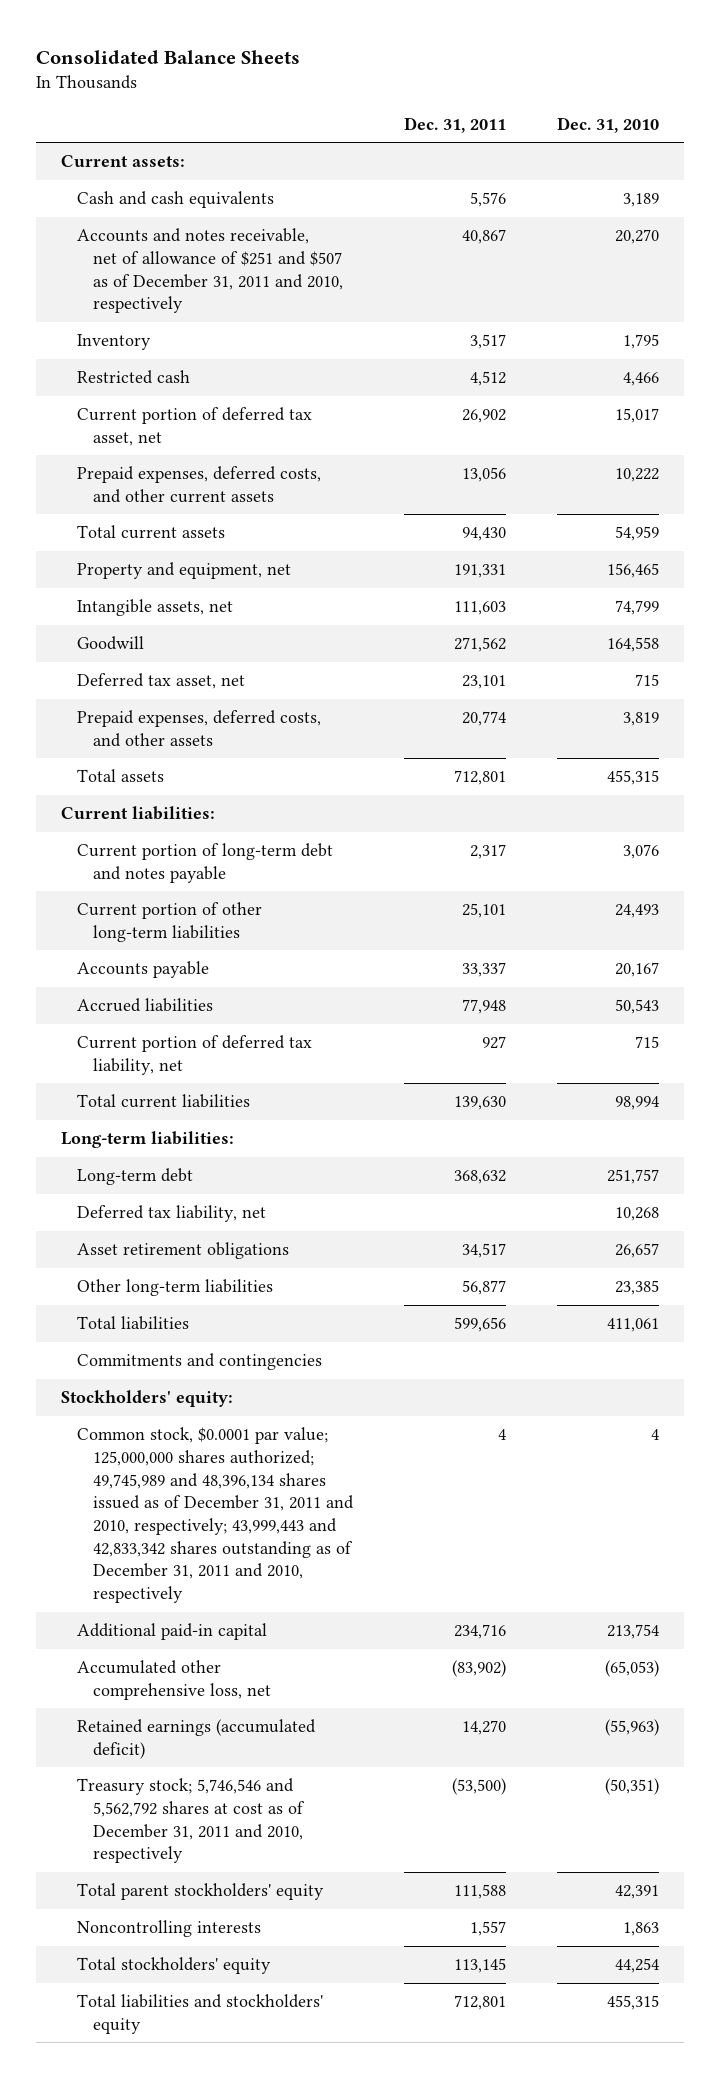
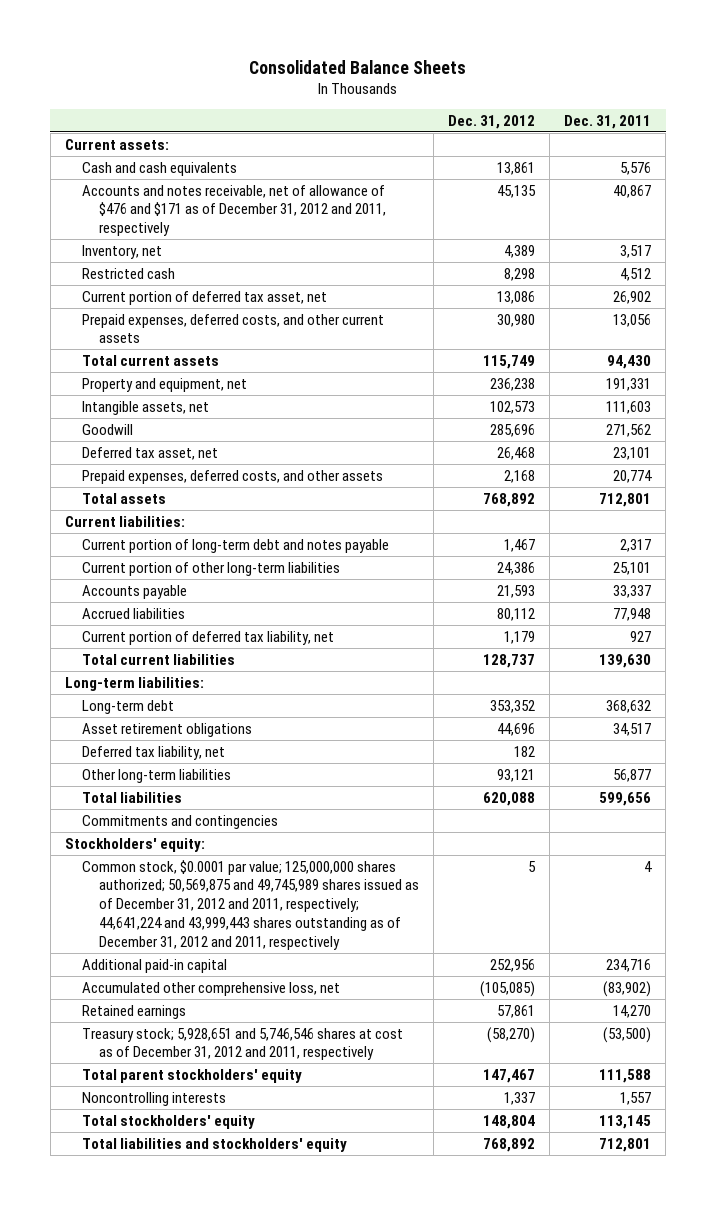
[556,116,659,133] Dec. 31, 2010 -> none
none -> [448,114,536,129] Dec. 31, 2012
[76,228,343,314] Accounts and notes receivable, net of allowance of $251 and $507 as of December 31, 2011 and 2010, respectively -> [81,184,386,237] Accounts and notes receivable, net of allowance of $476 and $171 as of December 31, 2012 and 2011, respectively
[76,334,151,351] Inventory -> [81,244,162,259] Inventory, net
[76,1205,266,1223] Deferred tax liability, net -> [81,745,225,760] Deferred tax liability, net
[76,1427,354,1604] Common stock, $0.0001 par value; 125,000,000 shares authorized; 49,745,989 and 48,396,134 shares issued as of December 31, 2011 and 2010, respectively; 43,999,443 and 42,833,342 shares outstanding as of December 31, 2011 and 2010, respectively -> [81,859,419,950] Common stock, $0.0001 par value; 125,000,000 shares authorized; 50,569,875 and 49,745,989 shares issued as of December 31, 2012 and 2011, respectively; 44,641,224 and 43,999,443 shares outstanding as of December 31, 2012 and 2011, respectively
[76,1719,316,1759] Retained earnings (accumulated deficit) -> [81,1004,186,1019] Retained earnings
[76,1778,305,1864] Treasury stock; 5,746,546 and 5,562,792 shares at cost as of December 31, 2011 and 2010, respectively -> [81,1027,403,1061] Treasury stock; 5,928,651 and 5,746,546 shares at cost as of December 31, 2012 and 2011, respectively

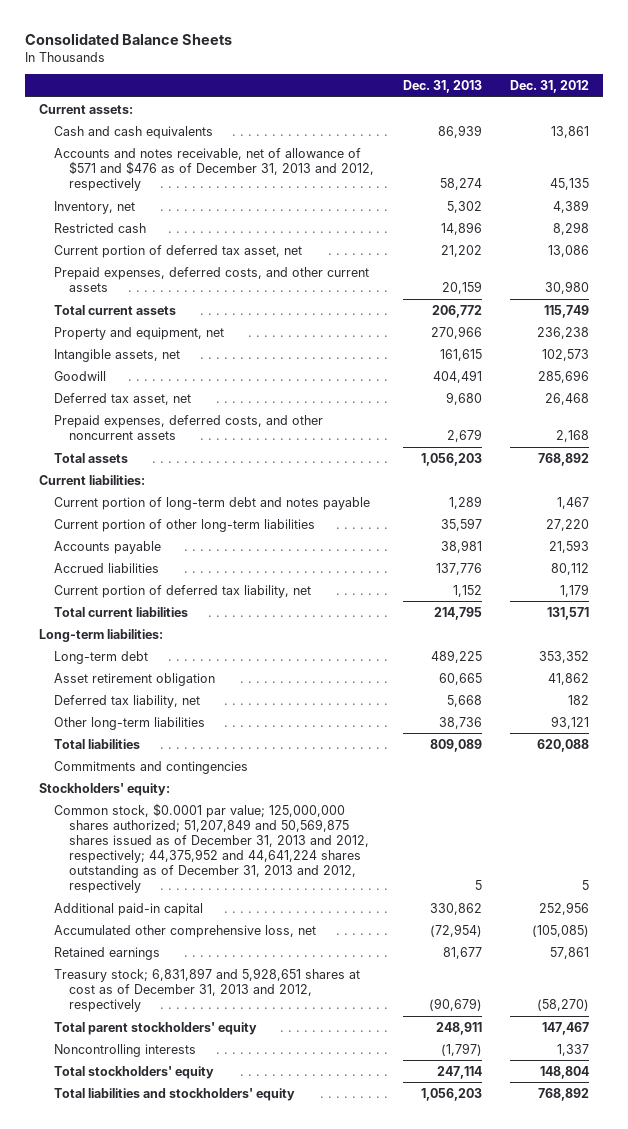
[564,114,652,129] Dec. 31, 2011 -> none
none -> [402,80,482,94] Dec. 31, 2013
[81,184,386,237] Accounts and notes receivable, net of allowance of $476 and $171 as of December 31, 2012 and 2011, respectively -> [54,147,375,192] Accounts and notes receivable, net of allowance of $571 and $476 as of December 31, 2013 and 2012, respectively
[81,469,383,484] Prepaid expenses, deferred costs, and other assets -> [54,414,324,440] Prepaid expenses, deferred costs, and other noncurrent assets
[497,561,536,575] 24,386 -> [545,518,589,531] 27,220
[483,653,536,668] 128,737 -> [546,606,589,620] 131,571
[81,722,252,737] Asset retirement obligations -> [54,672,216,686] Asset retirement obligation
[497,722,536,736] 44,696 -> [547,672,589,685] 41,862
[81,859,419,950] Common stock, $0.0001 par value; 125,000,000 shares authorized; 50,569,875 and 49,745,989 shares issued as of December 31, 2012 and 2011, respectively; 44,641,224 and 43,999,443 shares outstanding as of December 31, 2012 and 2011, respectively -> [54,802,370,894] Common stock, $0.0001 par value; 125,000,000 shares authorized; 51,207,849 and 50,569,875 shares issued as of December 31, 2013 and 2012, respectively; 44,375,952 and 44,641,224 shares outstanding as of December 31, 2013 and 2012, respectively
[81,1027,403,1061] Treasury stock; 5,928,651 and 5,746,546 shares at cost as of December 31, 2012 and 2011, respectively -> [54,967,361,1013] Treasury stock; 6,831,897 and 5,928,651 shares at cost as of December 31, 2013 and 2012, respectively

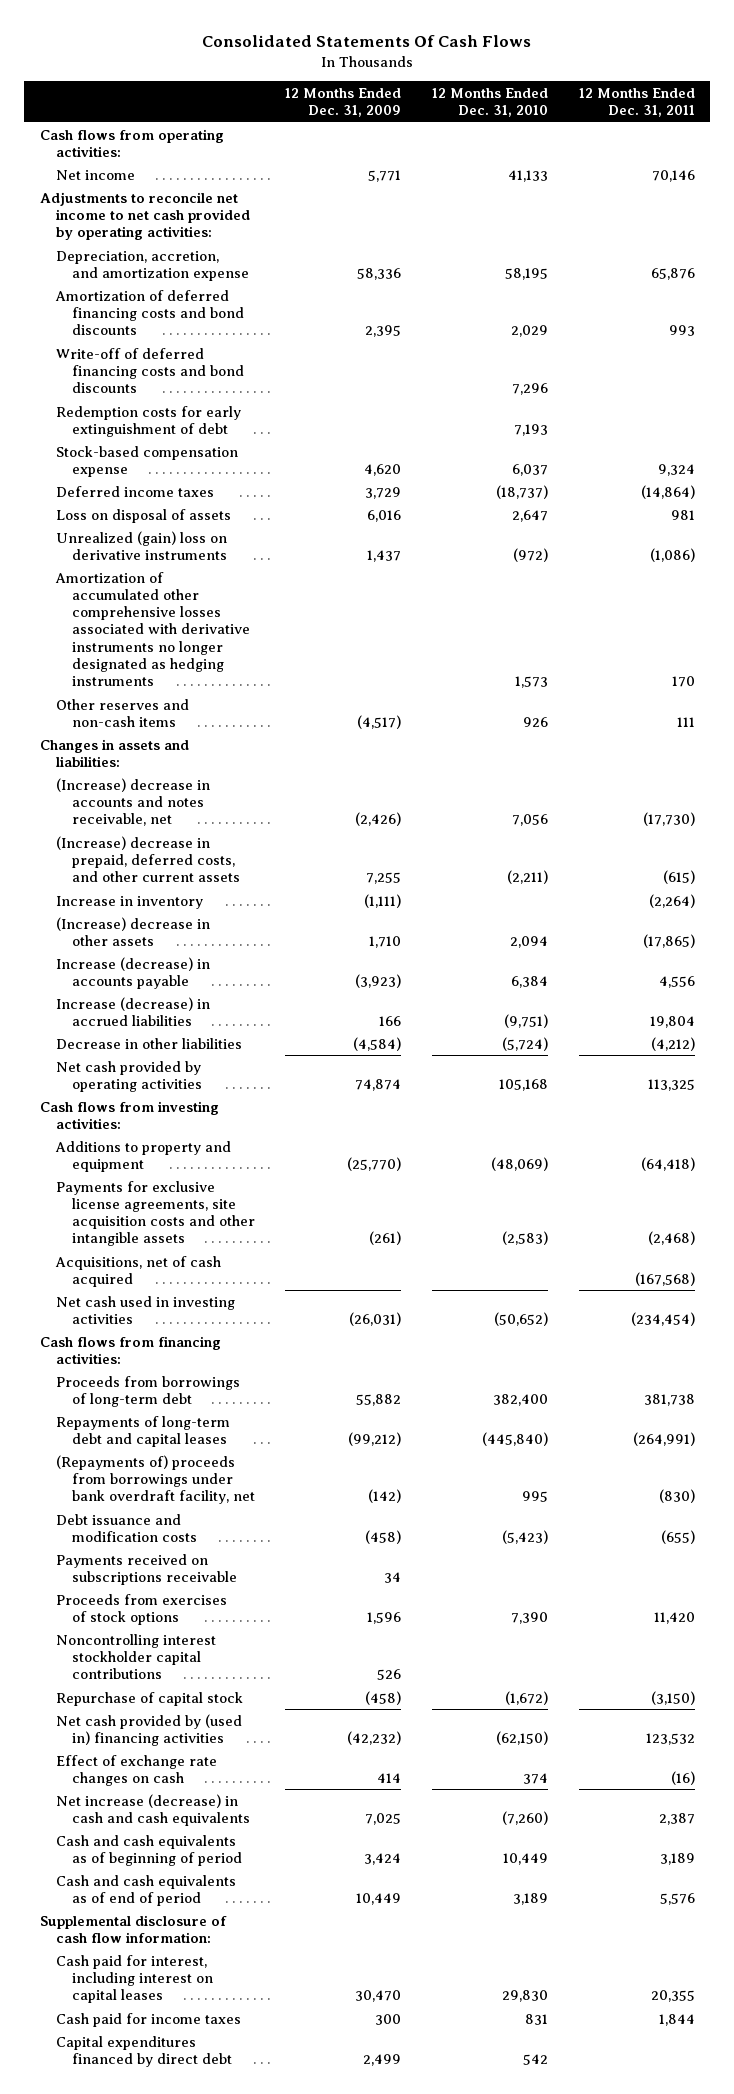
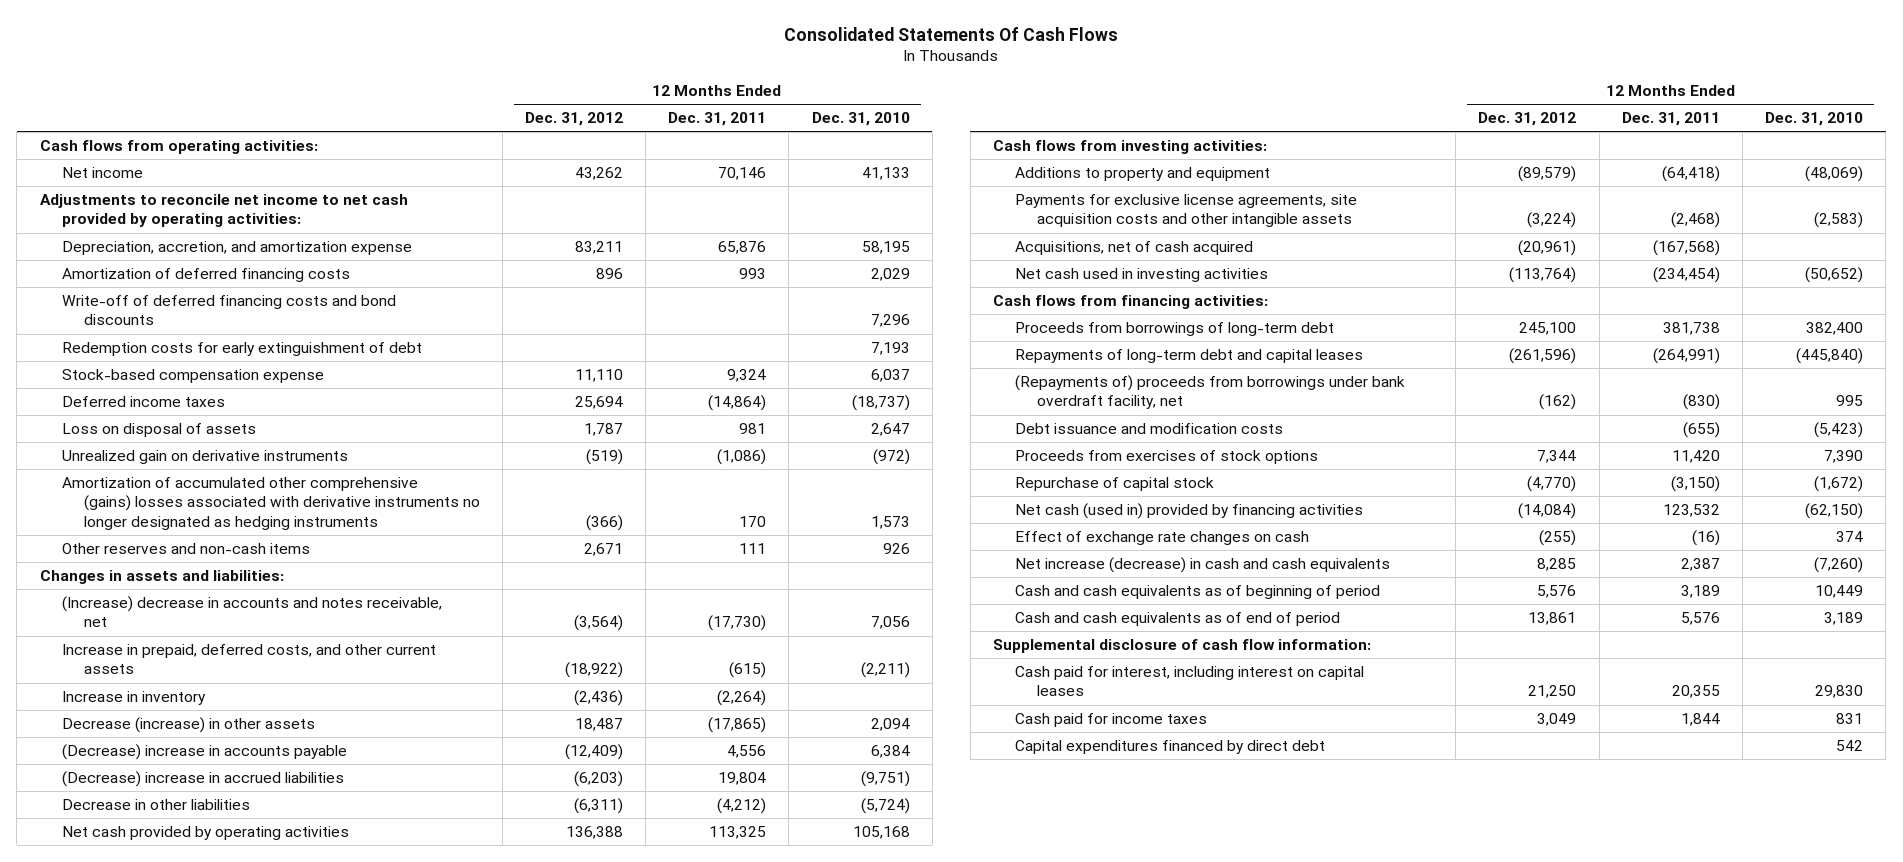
[285,88,402,118] 12 Months Ended Dec. 31, 2009 -> none
none -> [524,112,623,127] Dec. 31, 2012
[54,289,244,336] Amortization of deferred financing costs and bond discounts -> [61,268,350,283] Amortization of deferred financing costs
[55,530,227,560] Unrealized (gain) loss on derivative instruments -> [61,450,348,465] Unrealized gain on derivative instruments
[54,571,250,687] Amortization of accumulated other comprehensive losses associated with derivative instruments no longer designated as hedging instruments -> [61,477,480,530] Amortization of accumulated other comprehensive (gains) losses associated with derivative instruments no longer designated as hedging instruments
[55,835,240,883] (Increase) decrease in prepaid, deferred costs, and other current assets -> [61,644,436,675] Increase in prepaid, deferred costs, and other current assets
[55,916,210,946] (Increase) decrease in other assets -> [61,717,315,734] Decrease (increase) in other assets
[55,956,210,989] Increase (decrease) in accounts payable -> [61,744,347,761] (Decrease) increase in accounts payable
[55,996,210,1026] Increase (decrease) in accrued liabilities -> [61,771,344,788] (Decrease) increase in accrued liabilities
[55,1553,237,1585] Payments received on subscriptions receivable -> none
[55,1633,216,1680] Noncontrolling interest stockholder capital contributions -> none
[55,1713,242,1746] Net cash provided by (used in) financing activities -> [1015,503,1364,520] Net cash (used in) provided by financing activities

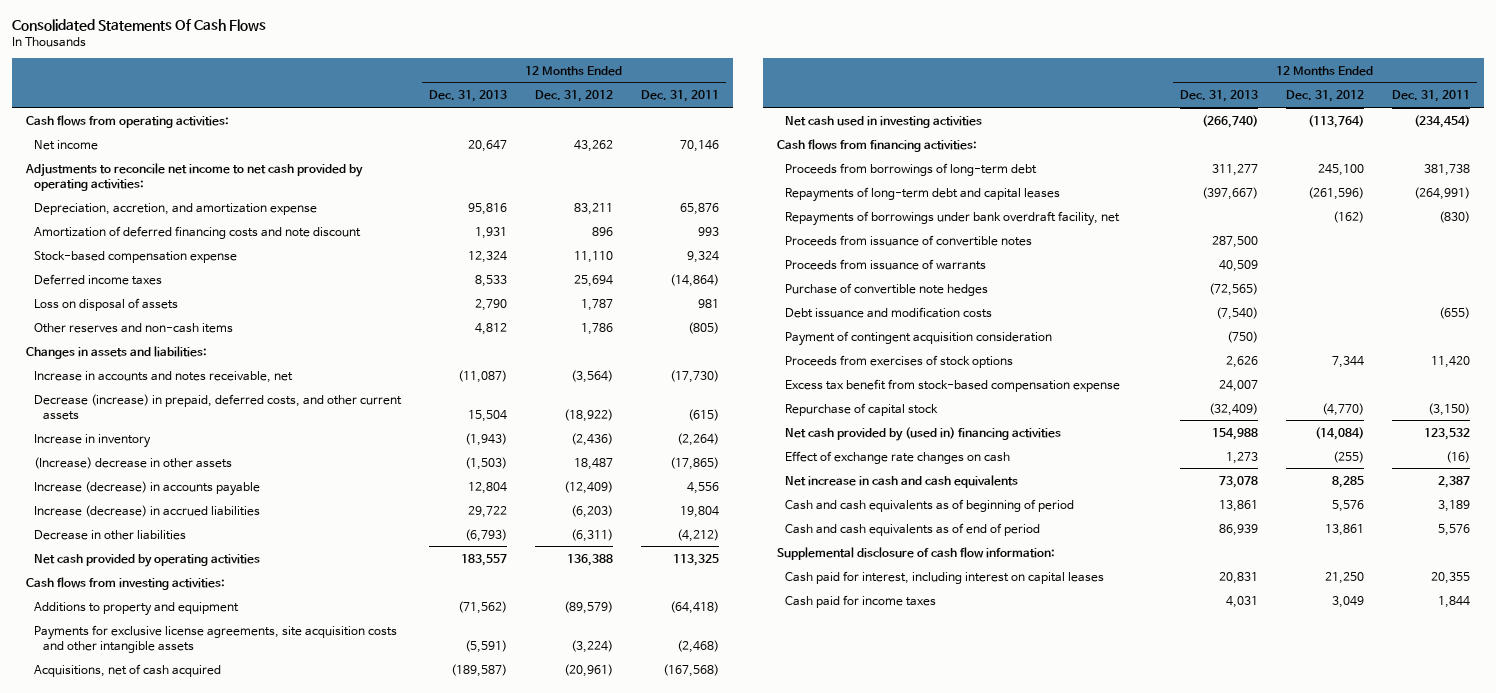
[811,112,910,127] Dec. 31, 2010 -> none
none -> [429,90,508,103] Dec. 31, 2013
[61,295,396,326] Write-off of deferred financing costs and bond discounts -> none
[61,342,422,357] Redemption costs for early extinguishment of debt -> none
[61,268,350,283] Amortization of deferred financing costs -> [34,225,362,239] Amortization of deferred financing costs and note discount
[61,450,348,465] Unrealized gain on derivative instruments -> none
[61,477,480,530] Amortization of accumulated other comprehensive (gains) losses associated with derivative instruments no longer designated as hedging instruments -> none
[583,543,623,557] 2,671 -> [581,322,614,335] 1,786
[739,543,767,555] 111 -> [687,321,719,334] (805)
[61,596,442,628] (Increase) decrease in accounts and notes receivable, net -> [34,370,294,383] Increase in accounts and notes receivable, net
[61,644,436,675] Increase in prepaid, deferred costs, and other current assets -> [34,393,403,420] Decrease (increase) in prepaid, deferred costs, and other current assets
[61,717,315,734] Decrease (increase) in other assets -> [34,456,233,469] (Increase) decrease in other assets
[61,744,347,761] (Decrease) increase in accounts payable -> [34,480,261,496] Increase (decrease) in accounts payable
[61,771,344,788] (Decrease) increase in accrued liabilities -> [34,504,261,517] Increase (decrease) in accrued liabilities
[1015,375,1406,410] (Repayments of) proceeds from borrowings under bank overdraft facility, net -> [785,210,1121,226] Repayments of borrowings under bank overdraft facility, net
none -> [785,234,1033,246] Proceeds from issuance of convertible notes
none -> [785,258,987,270] Proceeds from issuance of warrants
none -> [785,282,989,296] Purchase of convertible note hedges
none -> [785,330,1053,346] Payment of contingent acquisition consideration
none -> [785,378,1121,392] Excess tax benefit from stock-based compensation expense
[1015,503,1364,520] Net cash (used in) provided by financing activities -> [785,426,1062,441] Net cash provided by (used in) financing activities
[1015,557,1391,574] Net increase (decrease) in cash and cash equivalents -> [785,474,1019,488] Net increase in cash and cash equivalents
[1015,740,1326,755] Capital expenditures financed by direct debt -> none

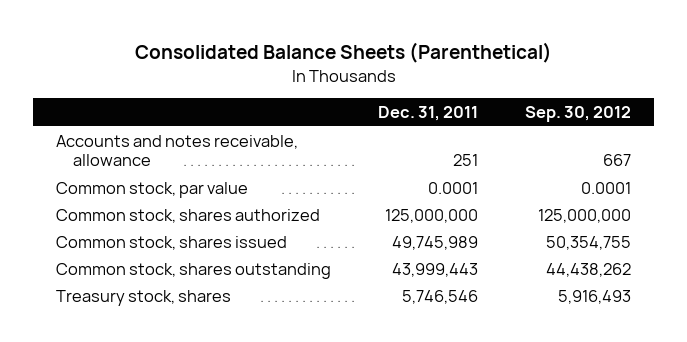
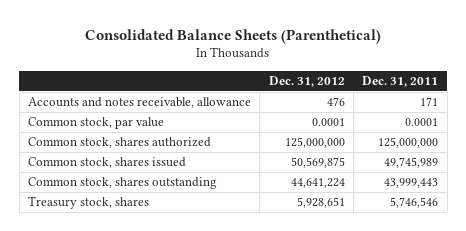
[524,106,631,123] Sep. 30, 2012 -> none
none -> [268,75,345,87] Dec. 31, 2012
[453,154,479,167] 251 -> [420,97,439,107] 171

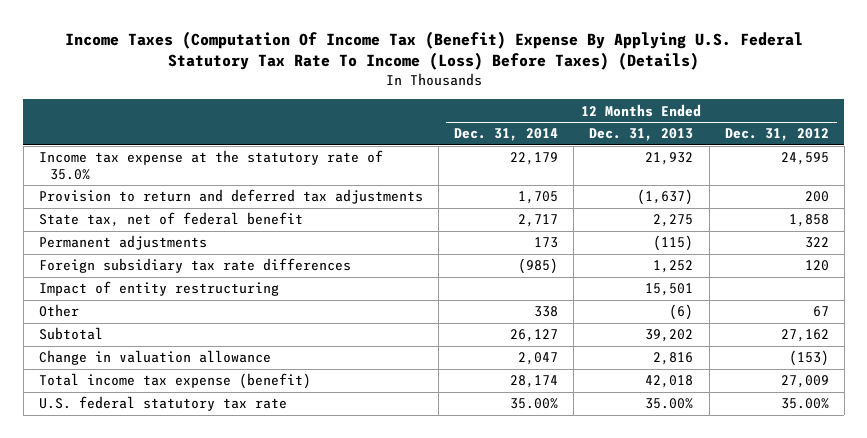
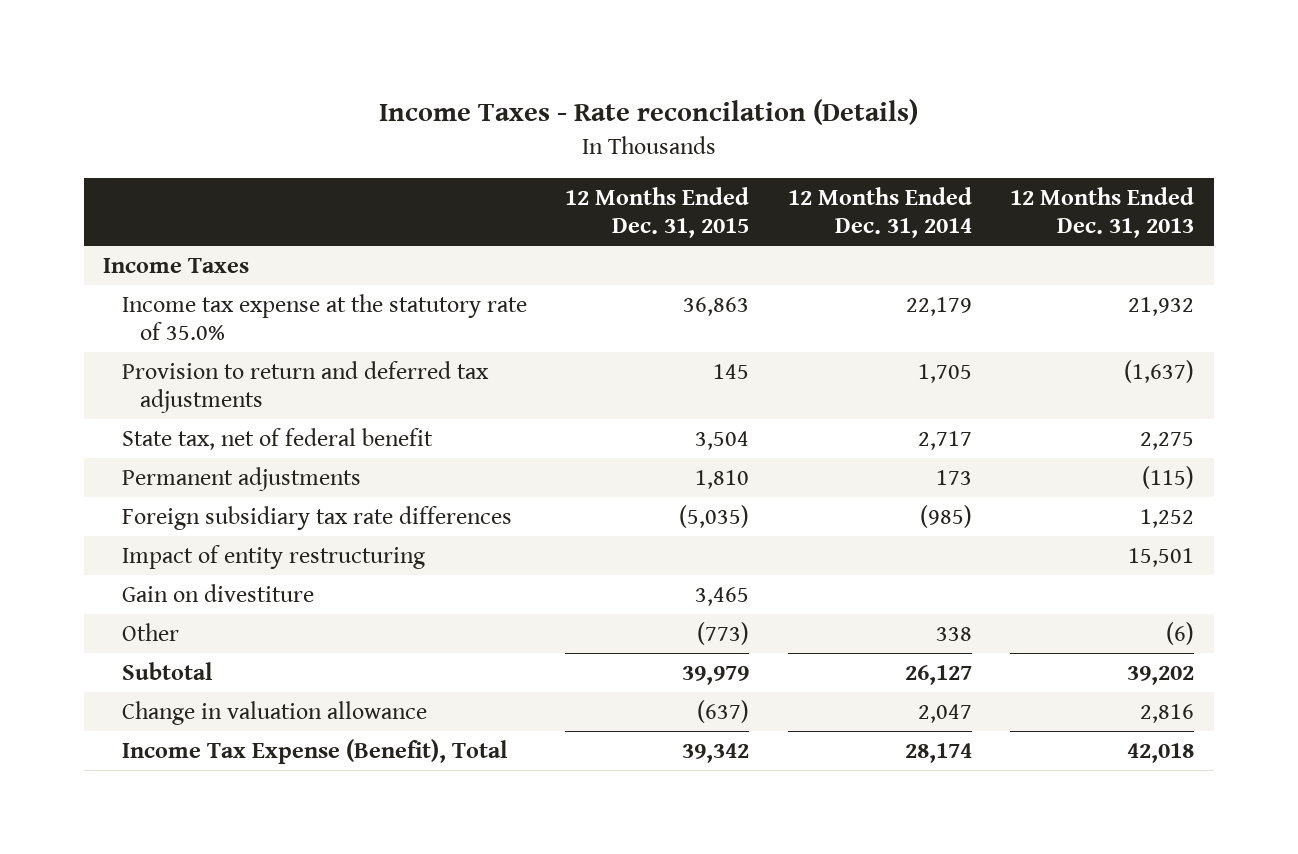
[64,30,803,71] Income Taxes (Computation Of Income Tax (Benefit) Expense By Applying U.S. Federal Statutory Tax Rate To Income (Loss) Before Taxes) (Details) -> [378,99,918,126] Income Taxes - Rate reconcilation (Details)
[724,128,829,142] Dec. 31, 2012 -> none
none -> [565,186,750,239] 12 Months Ended Dec. 31, 2015
none -> [103,257,250,273] Income Taxes
none -> [121,583,314,602] Gain on divestiture
[38,396,287,412] U.S. federal statutory tax rate -> none
[38,373,311,390] Total income tax expense (benefit) -> [121,738,508,764] Income Tax Expense (Benefit), Total

